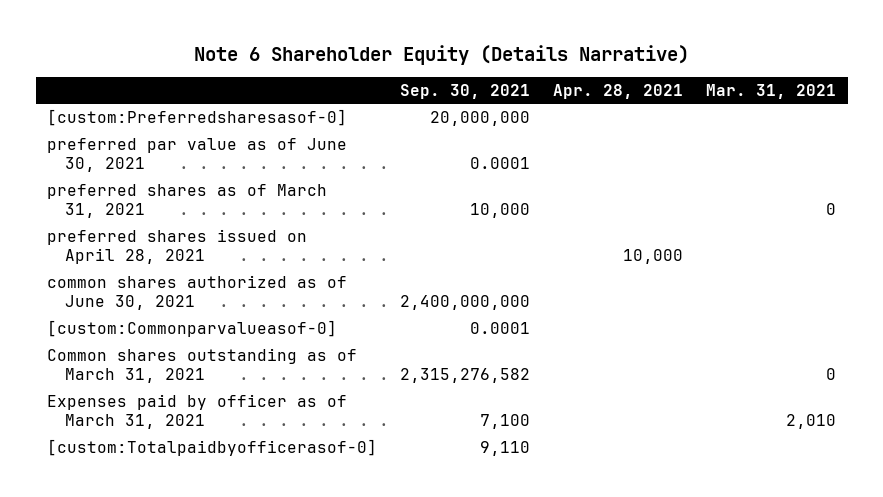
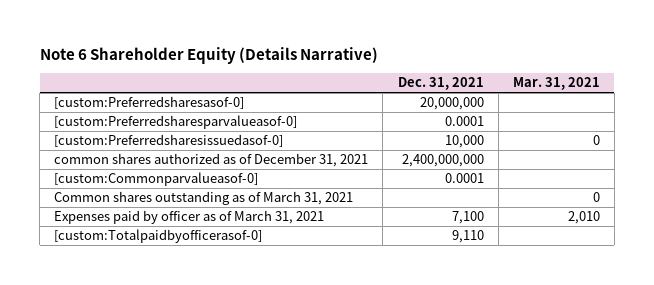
[400,83,531,99] Sep. 30, 2021 -> none
[553,83,684,99] Apr. 28, 2021 -> none
none -> [397,77,484,91] Dec. 31, 2021
[47,229,308,265] preferred shares issued on April 28, 2021 -> none
[47,138,348,173] preferred par value as of June 30, 2021 -> [54,115,298,130] [custom:Preferredsharesparvalueasof-0]
[47,184,328,219] preferred shares as of March 31, 2021 -> [54,134,284,148] [custom:Preferredsharesissuedasof-0]
[47,275,348,311] common shares authorized as of June 30, 2021 -> [54,153,369,168] common shares authorized as of December 31, 2021

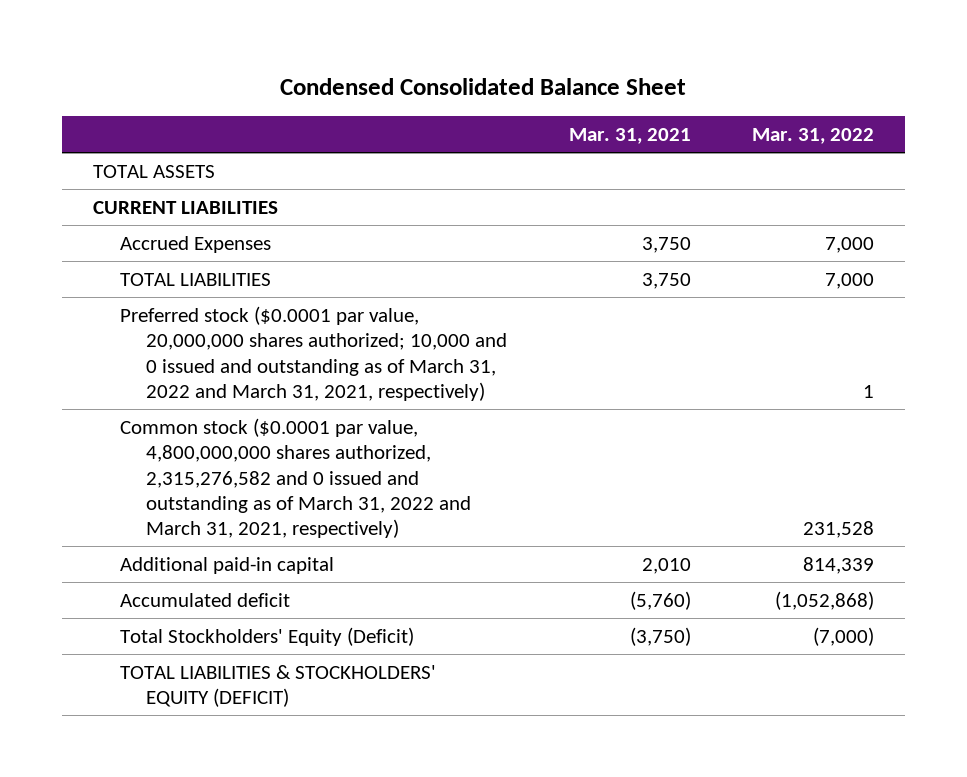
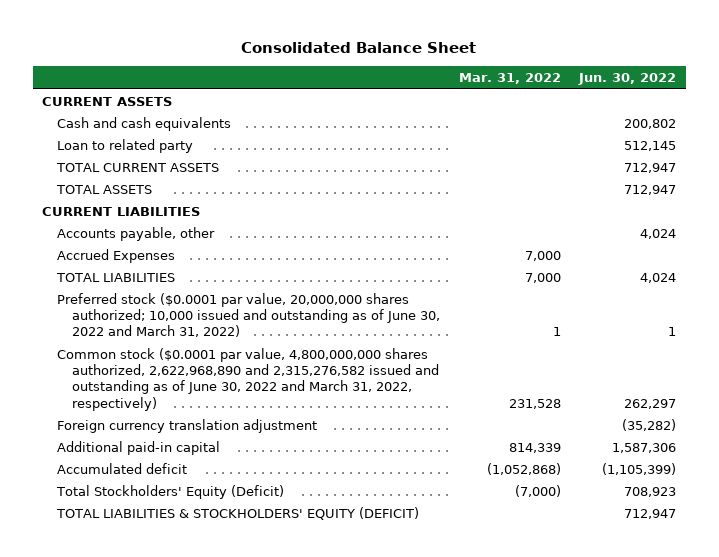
[280,77,687,95] Condensed Consolidated Balance Sheet -> [241,42,477,54] Consolidated Balance Sheet
[568,128,691,145] Mar. 31, 2021 -> none
none -> [578,73,677,86] Jun. 30, 2022
none -> [42,96,173,106] CURRENT ASSETS
none -> [57,116,232,131] Cash and cash equivalents
none -> [57,138,194,153] Loan to related party
none -> [56,162,220,172] TOTAL CURRENT ASSETS
none -> [57,226,216,241] Accounts payable, other
[119,305,508,401] Preferred stock ($0.0001 par value, 20,000,000 shares authorized; 10,000 and 0 issued and outstanding as of March 31, 2022 and March 31, 2021, respectively) -> [57,292,441,338] Preferred stock ($0.0001 par value, 20,000,000 shares authorized; 10,000 issued and outstanding as of June 30, 2022 and March 31, 2022)
[119,417,472,539] Common stock ($0.0001 par value, 4,800,000,000 shares authorized, 2,315,276,582 and 0 issued and outstanding as of March 31, 2022 and March 31, 2021, respectively) -> [57,347,440,411] Common stock ($0.0001 par value, 4,800,000,000 shares authorized, 2,622,968,890 and 2,315,276,582 issued and outstanding as of June 30, 2022 and March 31, 2022, respectively)
none -> [57,418,318,433] Foreign currency translation adjustment

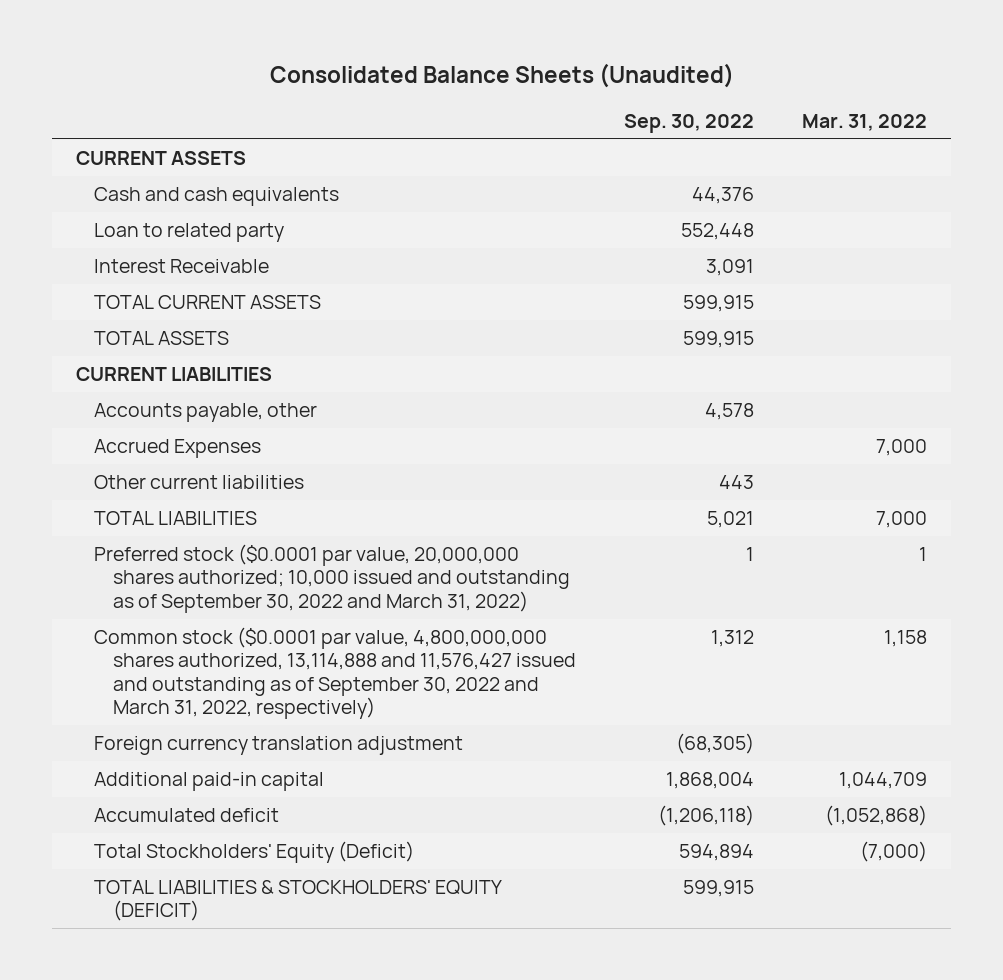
[241,42,477,54] Consolidated Balance Sheet -> [269,62,734,88] Consolidated Balance Sheets (Unaudited)
[578,73,677,86] Jun. 30, 2022 -> none
none -> [623,113,754,133] Sep. 30, 2022
none -> [94,259,270,274] Interest Receivable
none -> [94,475,305,490] Other current liabilities
[57,292,441,338] Preferred stock ($0.0001 par value, 20,000,000 shares authorized; 10,000 issued and outstanding as of June 30, 2022 and March 31, 2022) -> [94,544,570,613] Preferred stock ($0.0001 par value, 20,000,000 shares authorized; 10,000 issued and outstanding as of September 30, 2022 and March 31, 2022)
[57,347,440,411] Common stock ($0.0001 par value, 4,800,000,000 shares authorized, 2,622,968,890 and 2,315,276,582 issued and outstanding as of June 30, 2022 and March 31, 2022, respectively) -> [94,627,576,719] Common stock ($0.0001 par value, 4,800,000,000 shares authorized, 13,114,888 and 11,576,427 issued and outstanding as of September 30, 2022 and March 31, 2022, respectively)
[508,398,561,409] 231,528 -> [883,630,927,648] 1,158
[508,442,561,453] 814,339 -> [838,772,927,790] 1,044,709

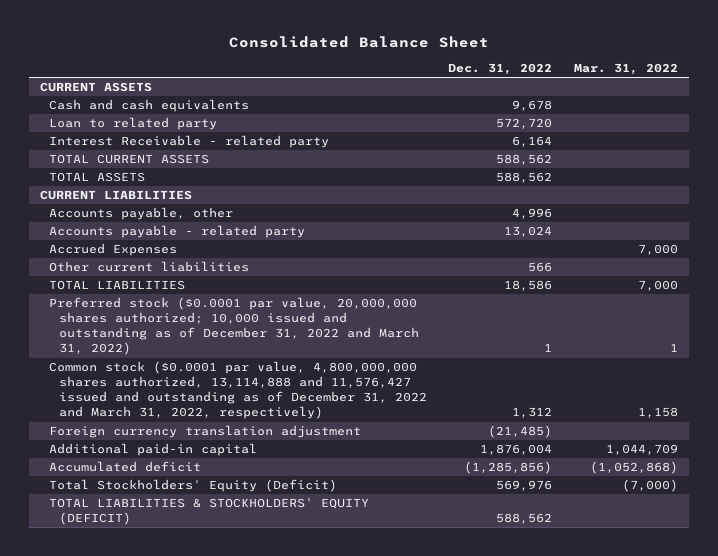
[269,62,734,88] Consolidated Balance Sheets (Unaudited) -> [228,36,489,49] Consolidated Balance Sheet
[623,113,754,133] Sep. 30, 2022 -> none
none -> [448,62,553,75] Dec. 31, 2022
[94,259,270,274] Interest Receivable -> [49,135,330,149] Interest Receivable - related party
none -> [49,225,306,239] Accounts payable - related party
[94,544,570,613] Preferred stock ($0.0001 par value, 20,000,000 shares authorized; 10,000 issued and outstanding as of September 30, 2022 and March 31, 2022) -> [49,297,419,356] Preferred stock ($0.0001 par value, 20,000,000 shares authorized; 10,000 issued and outstanding as of December 31, 2022 and March 31, 2022)
[94,627,576,719] Common stock ($0.0001 par value, 4,800,000,000 shares authorized, 13,114,888 and 11,576,427 issued and outstanding as of September 30, 2022 and March 31, 2022, respectively) -> [49,361,427,420] Common stock ($0.0001 par value, 4,800,000,000 shares authorized, 13,114,888 and 11,576,427 issued and outstanding as of December 31, 2022 and March 31, 2022, respectively)

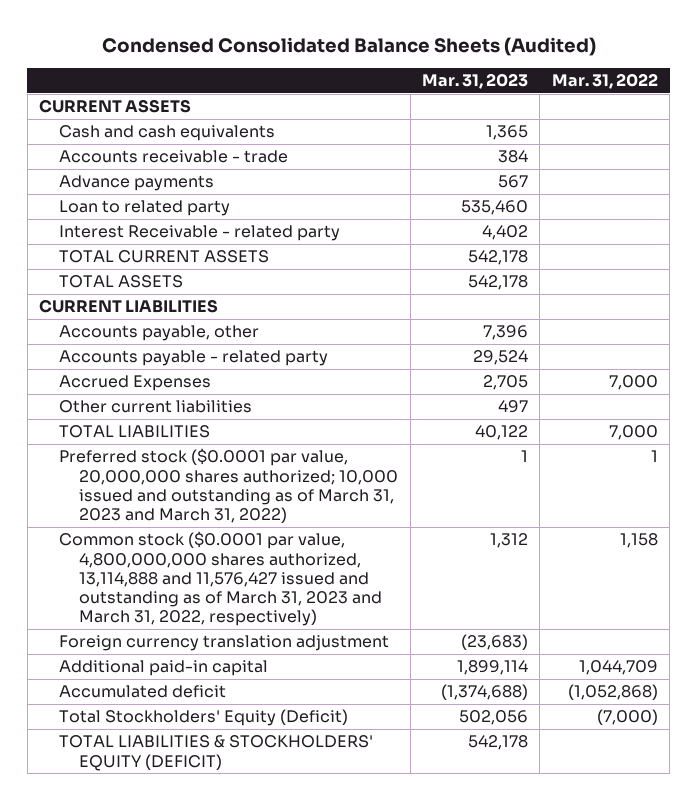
[228,36,489,49] Consolidated Balance Sheet -> [101,37,596,57] Condensed Consolidated Balance Sheets (Audited)
[448,62,553,75] Dec. 31, 2022 -> none
none -> [422,73,529,90] Mar. 31, 2023
none -> [59,150,289,164] Accounts receivable - trade
none -> [59,175,215,192] Advance payments
[49,297,419,356] Preferred stock ($0.0001 par value, 20,000,000 shares authorized; 10,000 issued and outstanding as of December 31, 2022 and March 31, 2022) -> [59,448,399,524] Preferred stock ($0.0001 par value, 20,000,000 shares authorized; 10,000 issued and outstanding as of March 31, 2023 and March 31, 2022)
[49,361,427,420] Common stock ($0.0001 par value, 4,800,000,000 shares authorized, 13,114,888 and 11,576,427 issued and outstanding as of December 31, 2022 and March 31, 2022, respectively) -> [59,531,383,627] Common stock ($0.0001 par value, 4,800,000,000 shares authorized, 13,114,888 and 11,576,427 issued and outstanding as of March 31, 2023 and March 31, 2022, respectively)

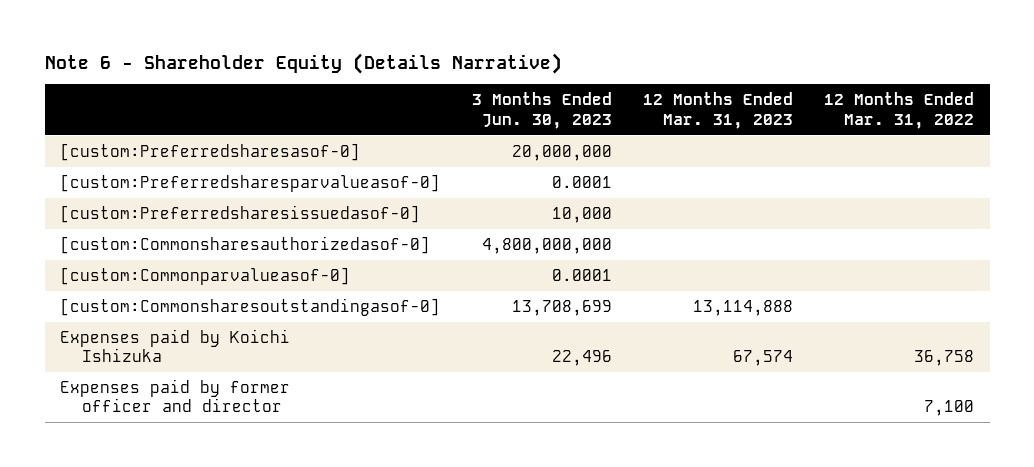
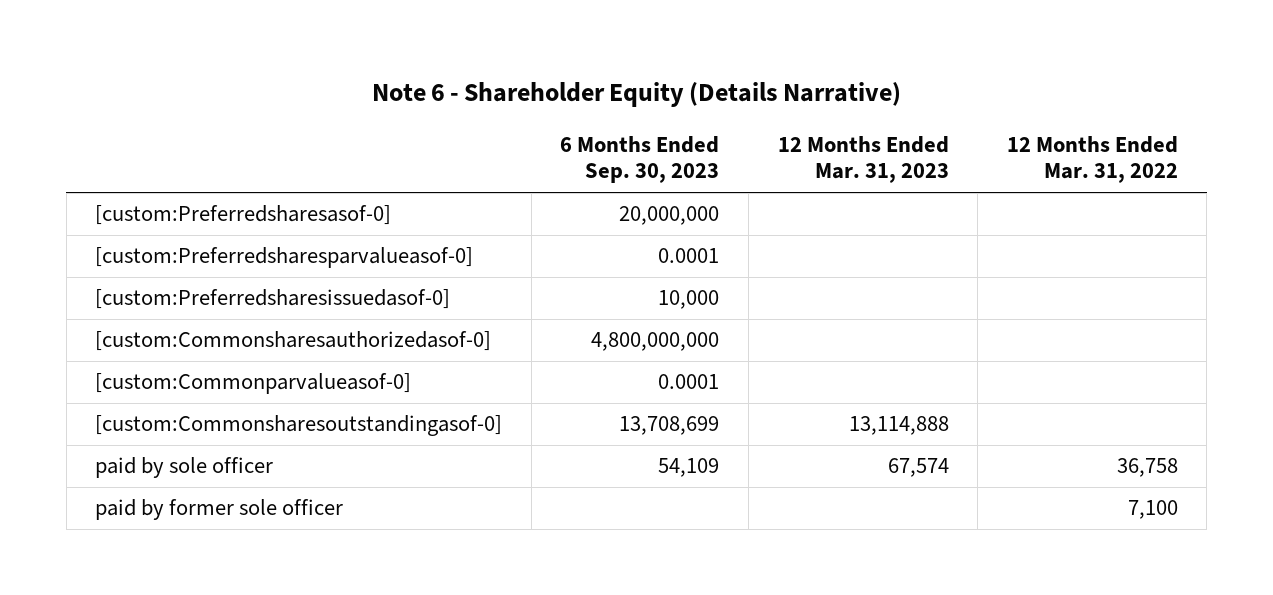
[471,92,612,129] 3 Months Ended Jun. 30, 2023 -> none
none -> [560,136,720,184] 6 Months Ended Sep. 30, 2023
[60,328,291,363] Expenses paid by Koichi Ishizuka -> [95,457,274,479] paid by sole officer
[60,378,291,413] Expenses paid by former officer and director -> [95,499,344,521] paid by former sole officer

